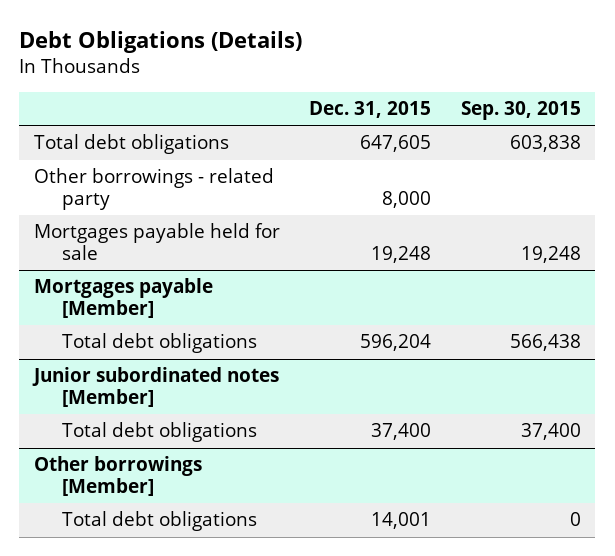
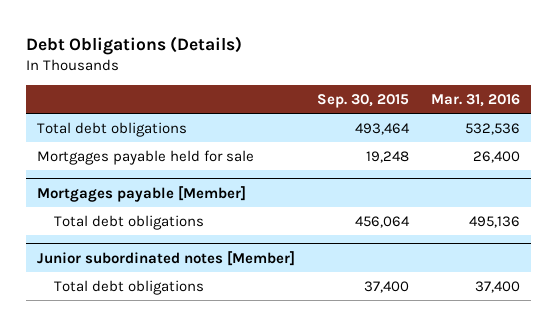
[309,101,432,119] Dec. 31, 2015 -> none
none -> [431,93,521,107] Mar. 31, 2016
[33,168,274,210] Other borrowings - related party -> none
[509,135,581,153] 603,838 -> [355,122,411,135] 493,464
[509,334,581,352] 566,438 -> [355,215,411,228] 456,064
[33,456,202,496] Other borrowings [Member] -> none
[62,511,258,532] Total debt obligations -> none

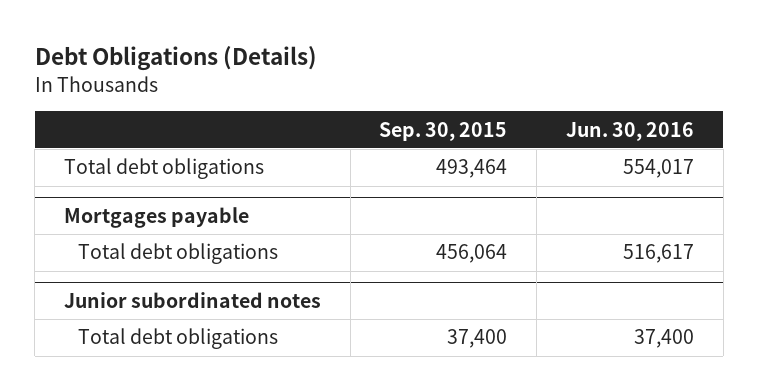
[431,93,521,107] Mar. 31, 2016 -> none
none -> [565,121,694,141] Jun. 30, 2016
[37,149,255,165] Mortgages payable held for sale -> none
[37,185,247,202] Mortgages payable [Member] -> [63,206,249,228] Mortgages payable
[37,250,296,266] Junior subordinated notes [Member] -> [63,291,321,308] Junior subordinated notes

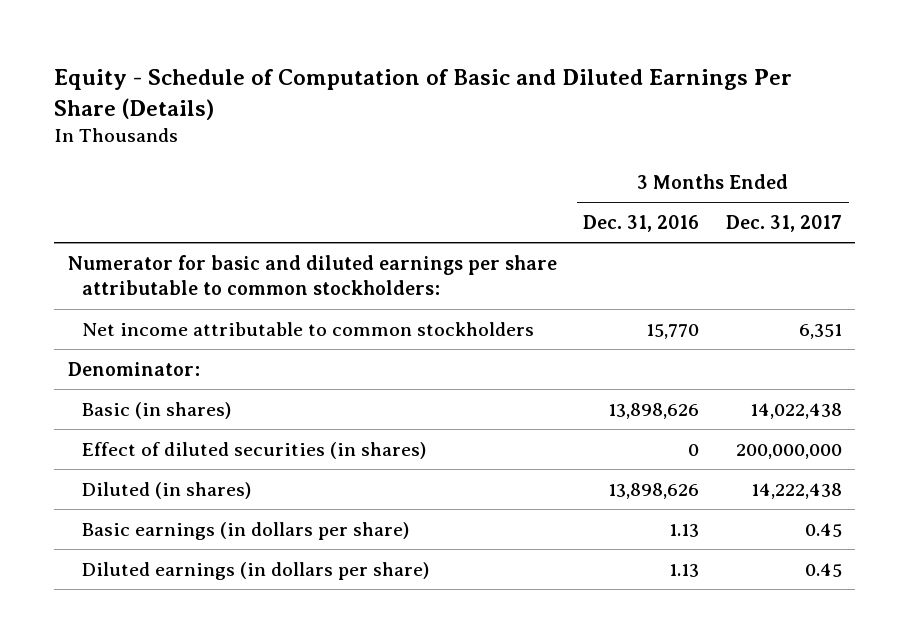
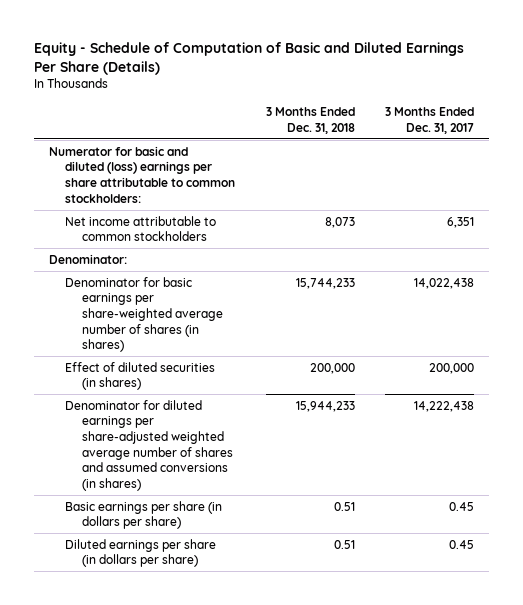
[583,214,700,232] Dec. 31, 2016 -> none
none -> [265,107,355,134] 3 Months Ended Dec. 31, 2018
[67,254,557,296] Numerator for basic and diluted earnings per share attributable to common stockholders: -> [49,145,236,203] Numerator for basic and diluted (loss) earnings per share attributable to common stockholders:
[82,401,232,419] Basic (in shares) -> [65,276,223,353] Denominator for basic earnings per share-weighted average number of shares (in shares)
[735,443,842,459] 200,000,000 -> [428,362,474,374] 200,000
[82,481,252,499] Diluted (in shares) -> [65,399,233,491] Denominator for diluted earnings per share-adjusted weighted average number of shares and assumed conversions (in shares)
[82,521,410,540] Basic earnings (in dollars per share) -> [65,500,223,530] Basic earnings per share (in dollars per share)
[82,561,430,580] Diluted earnings (in dollars per share) -> [65,538,217,568] Diluted earnings per share (in dollars per share)

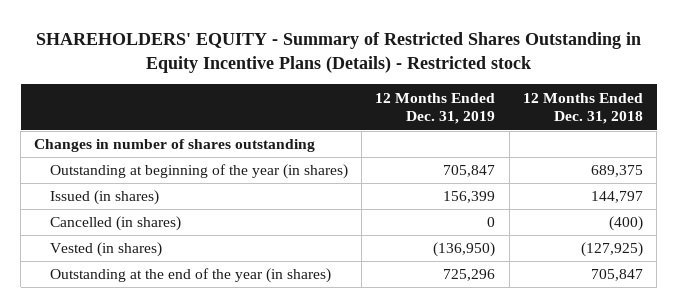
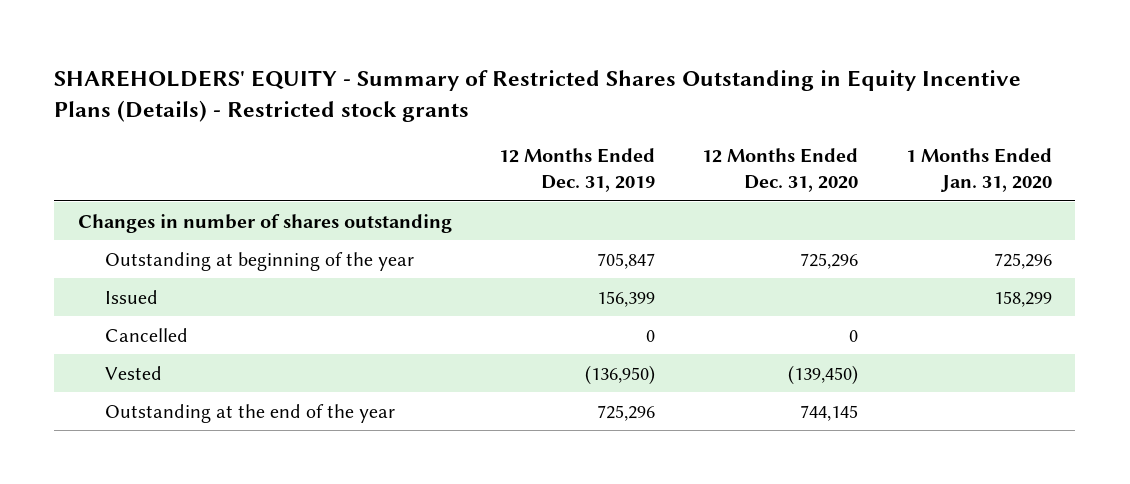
[35,31,641,73] SHAREHOLDERS' EQUITY - Summary of Restricted Shares Outstanding in Equity Incentive Plans (Details) - Restricted stock -> [54,69,1022,122] SHAREHOLDERS' EQUITY - Summary of Restricted Shares Outstanding in Equity Incentive Plans (Details) - Restricted stock grants
[522,92,643,125] 12 Months Ended Dec. 31, 2018 -> none
none -> [702,148,859,193] 12 Months Ended Dec. 31, 2020
none -> [905,148,1052,193] 1 Months Ended Jan. 31, 2020
[49,164,348,180] Outstanding at beginning of the year (in shares) -> [105,251,415,271] Outstanding at beginning of the year
[49,190,159,206] Issued (in shares) -> [105,289,159,304] Issued
[49,216,181,232] Cancelled (in shares) -> [105,327,189,342] Cancelled
[49,242,162,258] Vested (in shares) -> [105,365,163,380] Vested
[49,268,331,284] Outstanding at the end of the year (in shares) -> [105,403,396,423] Outstanding at the end of the year

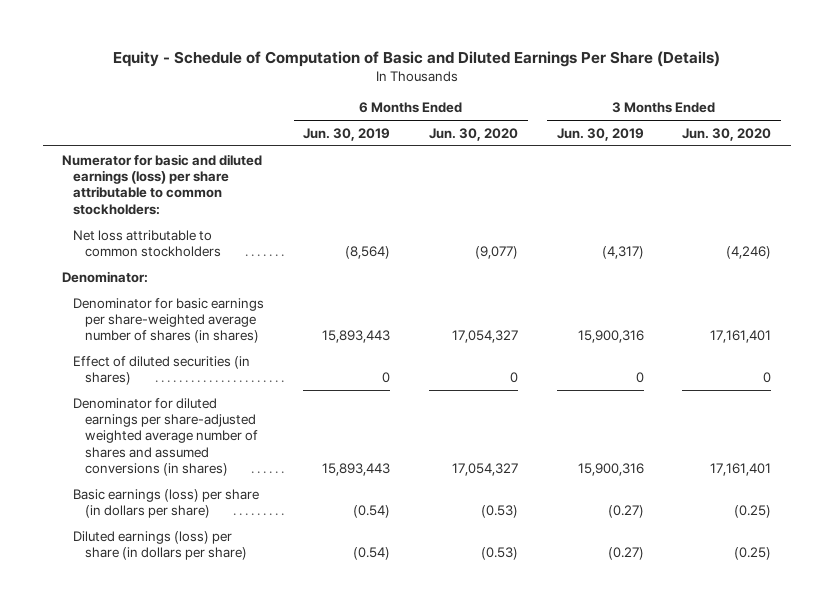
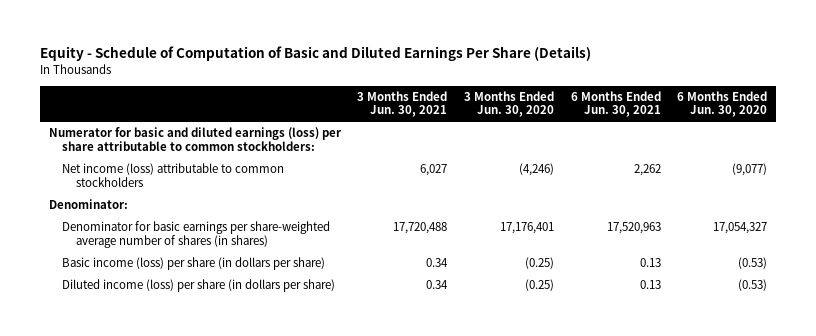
[303,127,391,141] Jun. 30, 2019 -> none
[556,127,644,141] Jun. 30, 2019 -> none
none -> [357,90,448,118] 3 Months Ended Jun. 30, 2021
none -> [570,90,661,118] 6 Months Ended Jun. 30, 2021
[73,229,222,257] Net loss attributable to common stockholders -> [62,163,285,187] Net income (loss) attributable to common stockholders
[73,355,251,385] Effect of diluted securities (in shares) -> none
[73,397,259,477] Denominator for diluted earnings per share-adjusted weighted average number of shares and assumed conversions (in shares) -> none
[710,330,772,344] 17,161,401 -> [500,222,555,235] 17,176,401
[73,488,260,518] Basic earnings (loss) per share (in dollars per share) -> [62,257,326,271] Basic income (loss) per share (in dollars per share)
[73,530,248,560] Diluted earnings (loss) per share (in dollars per share) -> [62,279,336,293] Diluted income (loss) per share (in dollars per share)

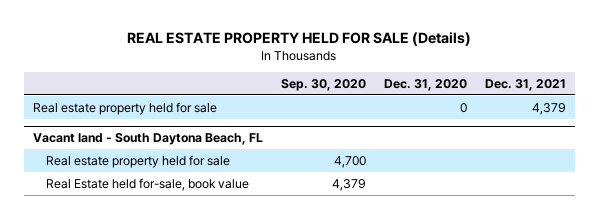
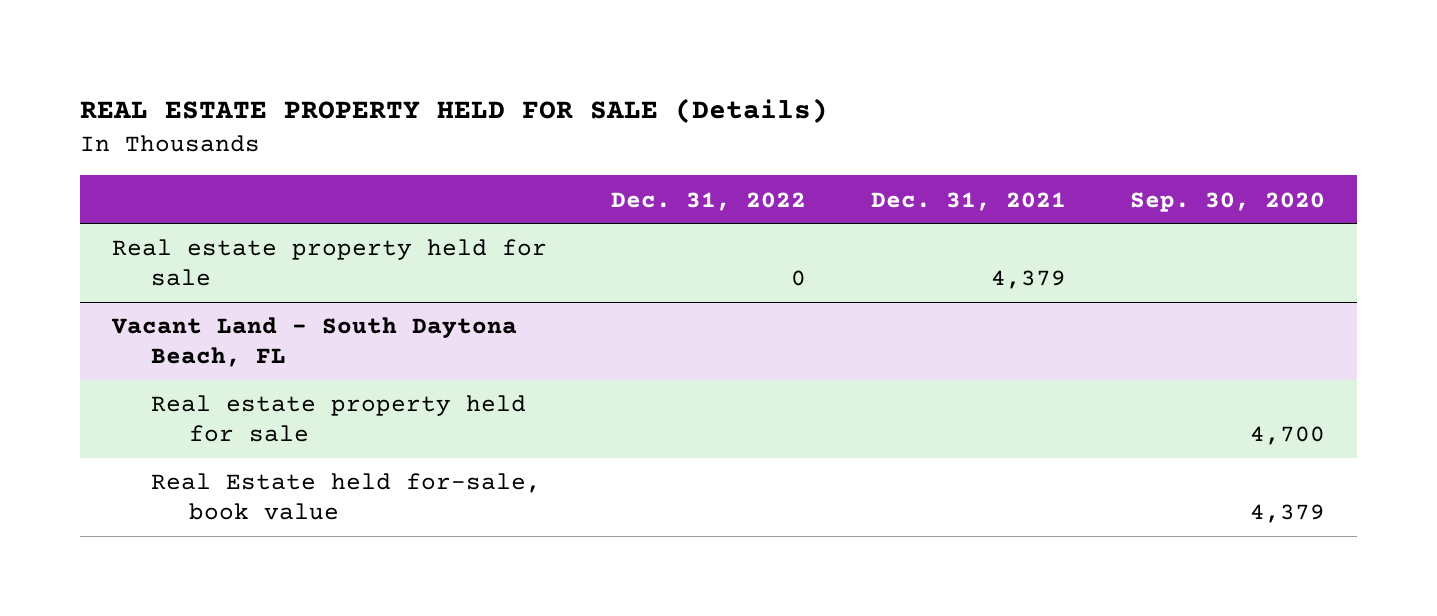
[383,79,467,92] Dec. 31, 2020 -> none
none -> [611,191,807,211] Dec. 31, 2022
[32,133,263,146] Vacant land - South Daytona Beach, FL -> [110,317,517,368] Vacant Land - South Daytona Beach, FL

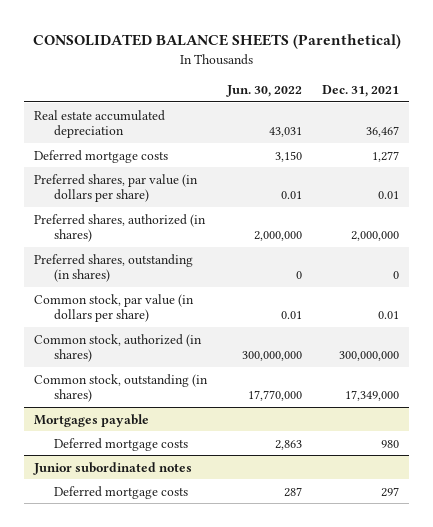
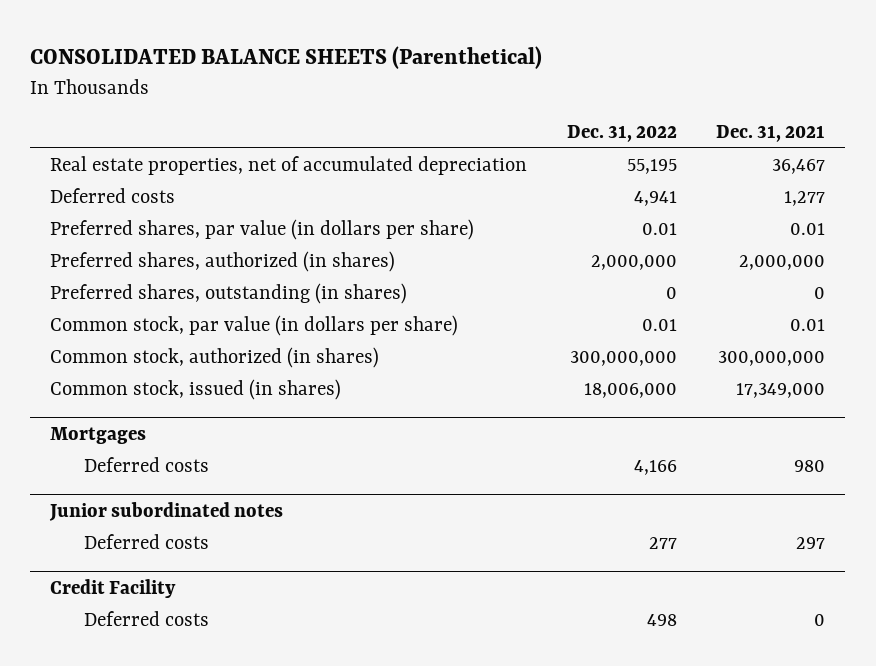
[226,84,303,97] Jun. 30, 2022 -> none
none -> [566,125,677,143] Dec. 31, 2022
[34,109,166,139] Real estate accumulated depreciation -> [50,156,528,176] Real estate properties, net of accumulated depreciation
[34,149,169,163] Deferred mortgage costs -> [50,188,176,204] Deferred costs
[34,373,209,403] Common stock, outstanding (in shares) -> [50,379,342,401] Common stock, issued (in shares)
[34,413,150,427] Mortgages payable -> [50,427,147,445] Mortgages
[54,437,189,451] Deferred mortgage costs -> [83,457,209,473] Deferred costs
[54,485,189,499] Deferred mortgage costs -> [83,534,209,550] Deferred costs
none -> [50,579,177,599] Credit Facility
none -> [83,611,209,627] Deferred costs

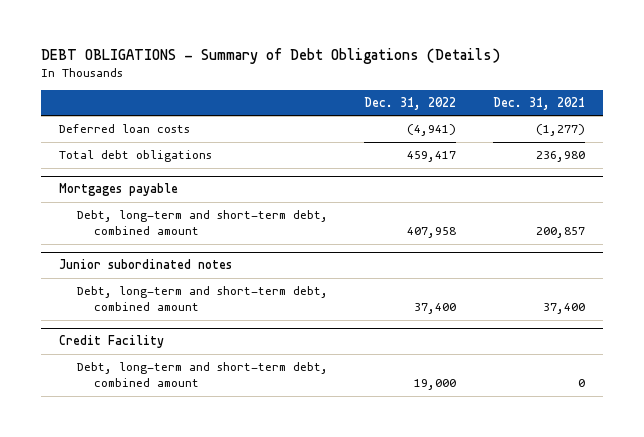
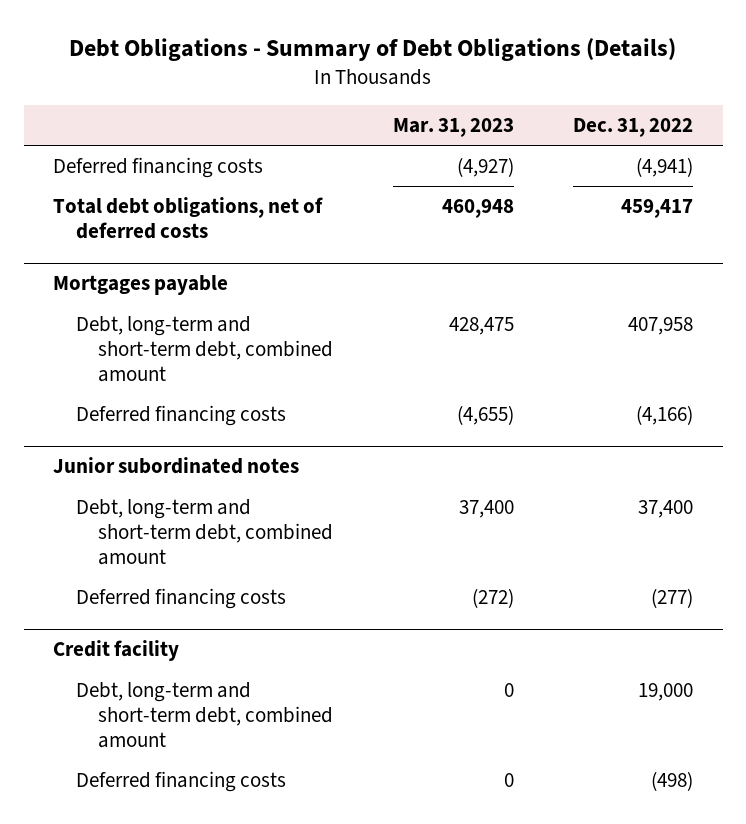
[40,48,500,65] DEBT OBLIGATIONS - Summary of Debt Obligations (Details) -> [69,37,677,61] Debt Obligations - Summary of Debt Obligations (Details)
[492,96,585,110] Dec. 31, 2021 -> none
none -> [392,117,514,137] Mar. 31, 2023
[59,124,191,134] Deferred loan costs -> [53,157,264,179] Deferred financing costs
[59,150,213,163] Total debt obligations -> [53,197,324,239] Total debt obligations, net of deferred costs
none -> [75,405,286,427] Deferred financing costs
none -> [75,588,286,610] Deferred financing costs
[59,335,165,349] Credit Facility -> [53,640,180,662] Credit facility
none -> [75,771,286,793] Deferred financing costs

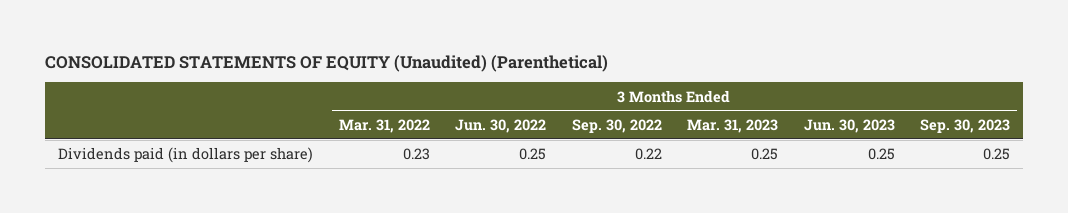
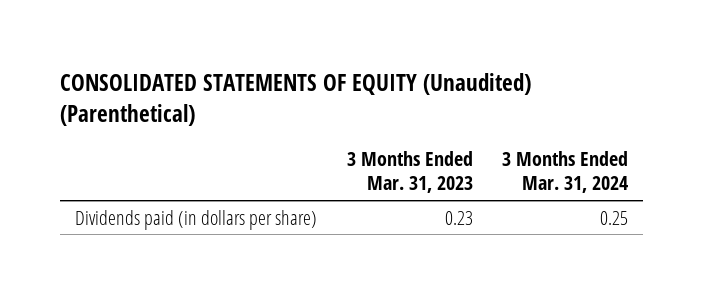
[338,118,430,133] Mar. 31, 2022 -> none
[455,118,547,133] Jun. 30, 2022 -> none
[571,118,662,133] Sep. 30, 2022 -> none
[803,118,895,133] Jun. 30, 2023 -> none
[920,118,1011,133] Sep. 30, 2023 -> none
none -> [502,150,629,194] 3 Months Ended Mar. 31, 2024
[751,148,779,161] 0.25 -> [444,210,473,225] 0.23

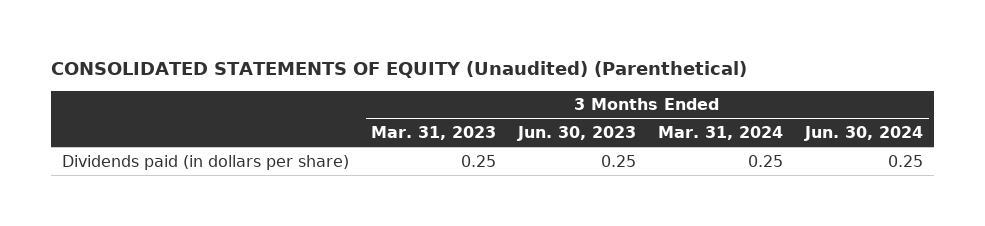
none -> [517,125,637,141] Jun. 30, 2023
none -> [804,125,924,141] Jun. 30, 2024
[444,210,473,225] 0.23 -> [461,154,497,167] 0.25

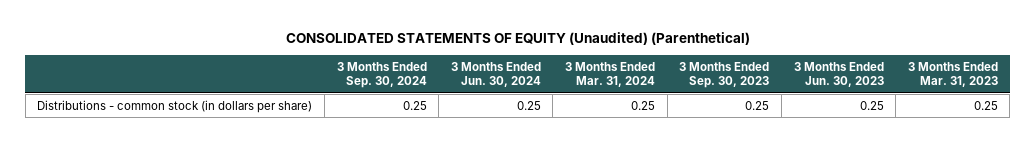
none -> [336,61,427,89] 3 Months Ended Sep. 30, 2024
none -> [679,61,770,89] 3 Months Ended Sep. 30, 2023
[62,154,350,170] Dividends paid (in dollars per share) -> [37,99,313,113] Distributions - common stock (in dollars per share)

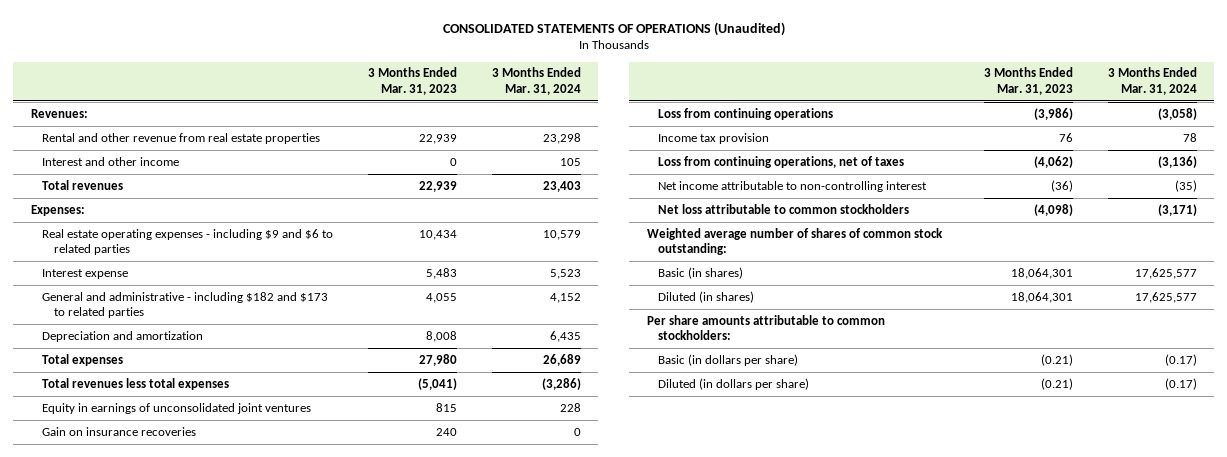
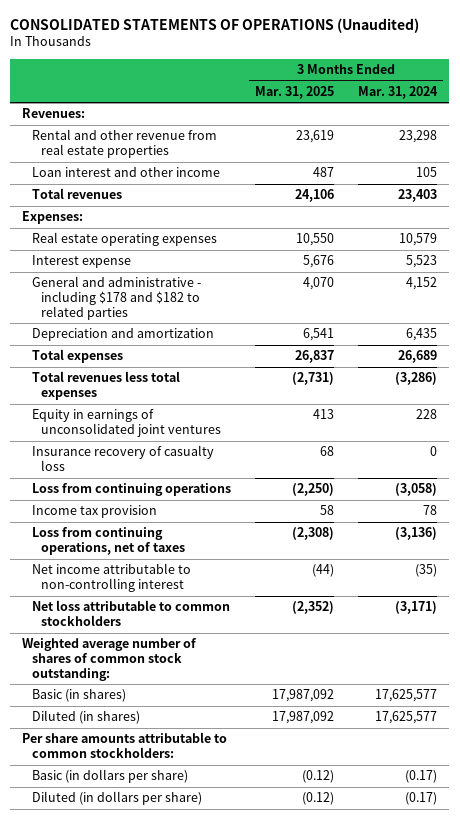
[368,67,458,95] 3 Months Ended Mar. 31, 2023 -> none
none -> [254,85,334,99] Mar. 31, 2025
[42,156,180,166] Interest and other income -> [31,167,220,178] Loan interest and other income
[42,228,334,256] Real estate operating expenses - including $9 and $6 to related parties -> [31,232,217,247] Real estate operating expenses
[42,291,329,319] General and administrative - including $182 and $173 to related parties -> [31,276,201,320] General and administrative - including $178 and $182 to related parties
[42,426,197,436] Gain on insurance recoveries -> none
none -> [31,445,214,472] Insurance recovery of casualty loss

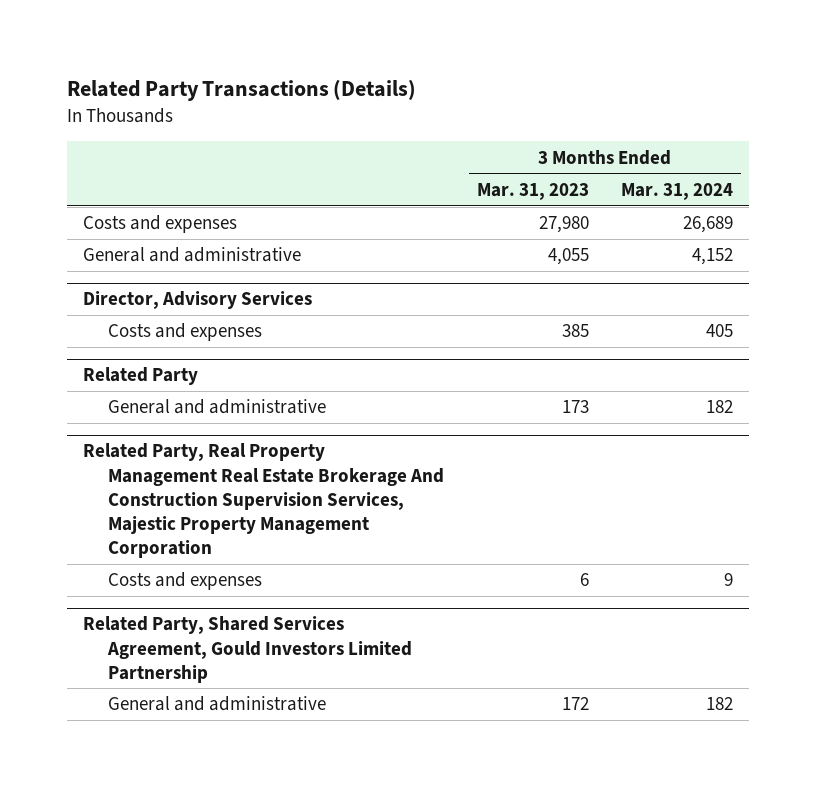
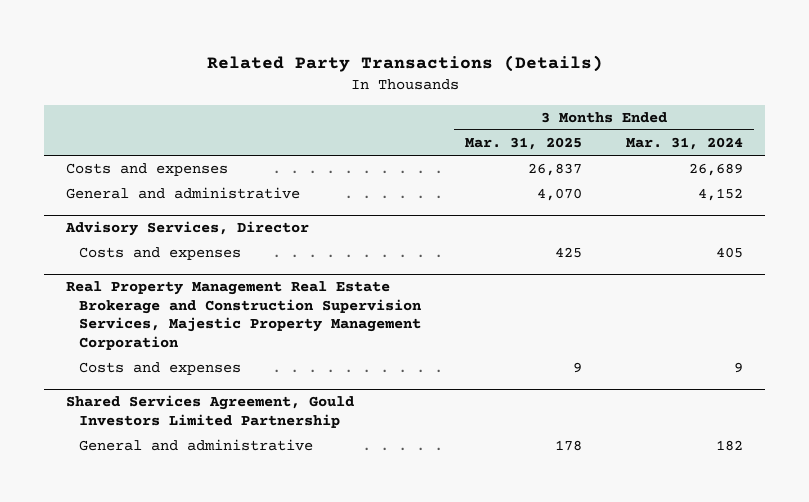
[476,182,589,200] Mar. 31, 2023 -> none
none -> [464,137,582,151] Mar. 31, 2025
[82,291,312,310] Director, Advisory Services -> [65,221,310,237] Advisory Services, Director
[82,367,198,386] Related Party -> none
[108,399,327,415] General and administrative -> none
[82,443,445,558] Related Party, Real Property Management Real Estate Brokerage And Construction Supervision Services, Majestic Property Management Corporation -> [66,281,422,350] Real Property Management Real Estate Brokerage and Construction Supervision Services, Majestic Property Management Corporation
[82,616,413,683] Related Party, Shared Services Agreement, Gould Investors Limited Partnership -> [66,395,355,428] Shared Services Agreement, Gould Investors Limited Partnership

